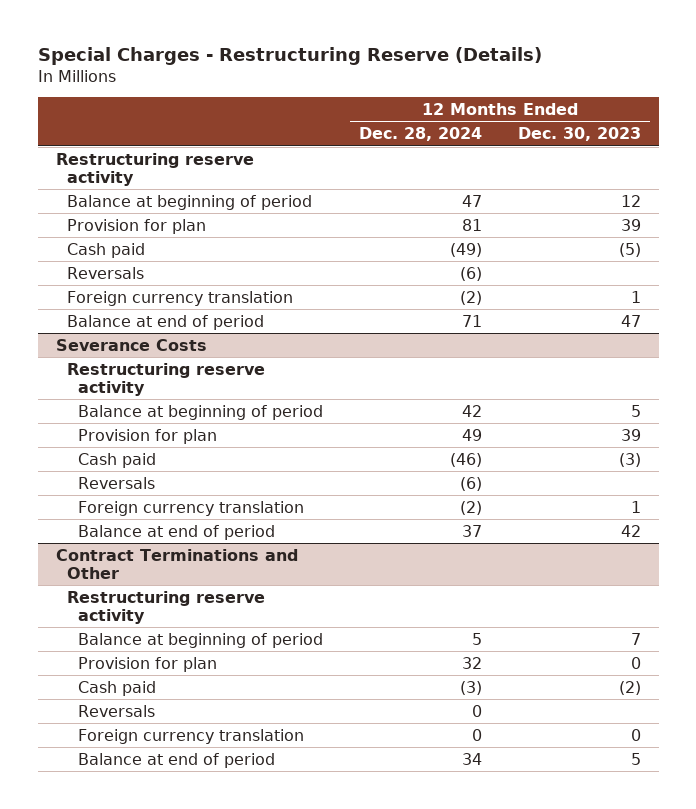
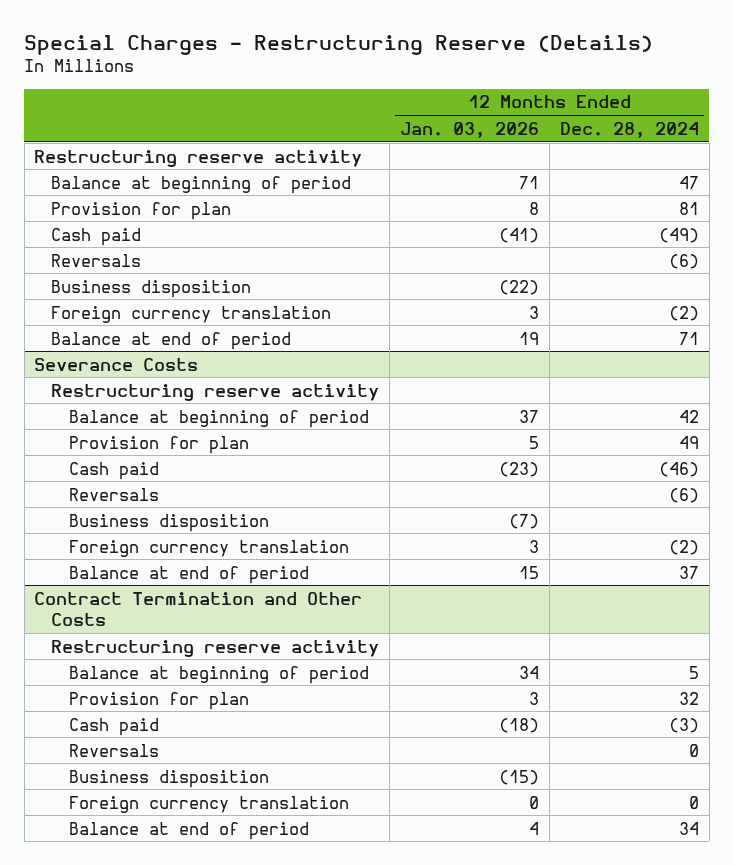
[517,127,641,142] Dec. 30, 2023 -> none
none -> [400,121,540,138] Jan. 03, 2026
none -> [51,279,252,298] Business disposition
none -> [68,513,269,532] Business disposition
[55,548,298,579] Contract Terminations and Other -> [34,591,363,626] Contract Termination and Other Costs
none -> [68,769,269,788] Business disposition

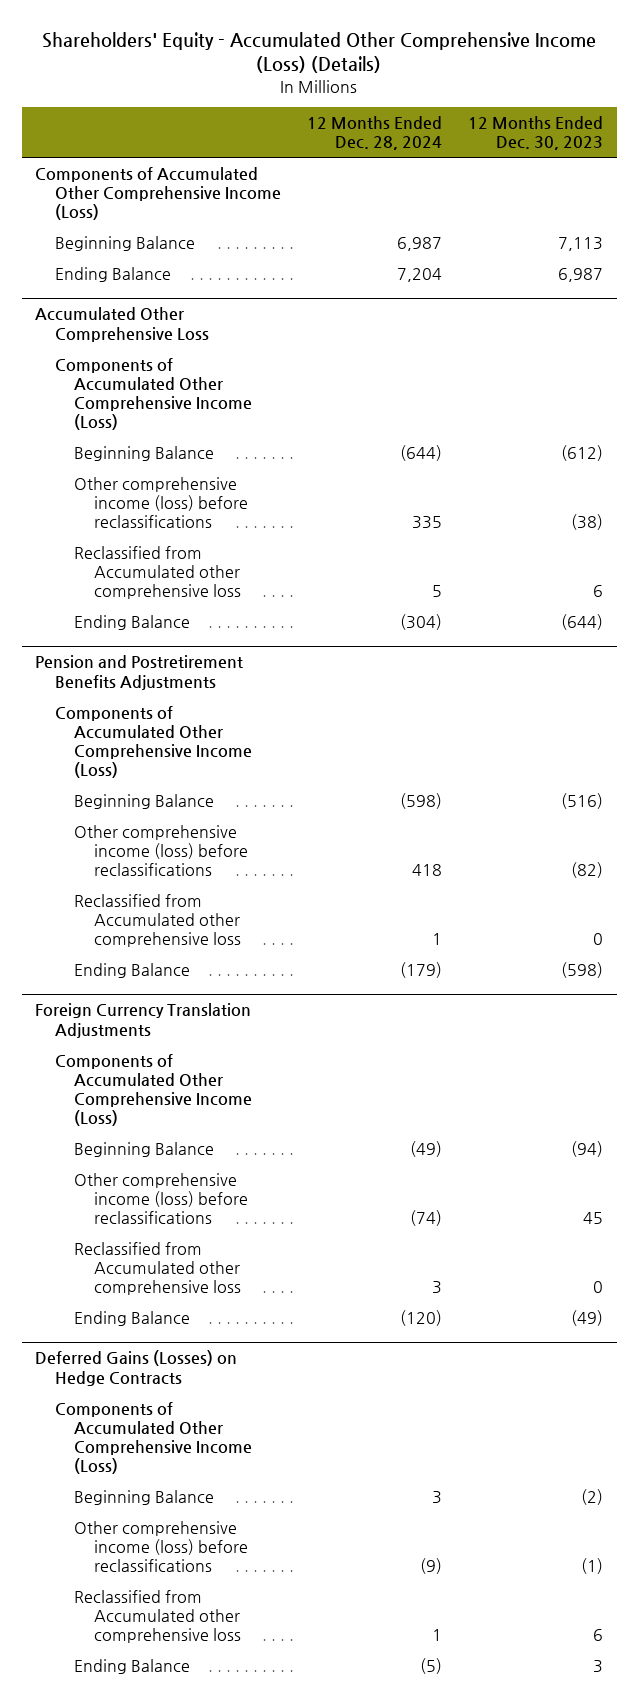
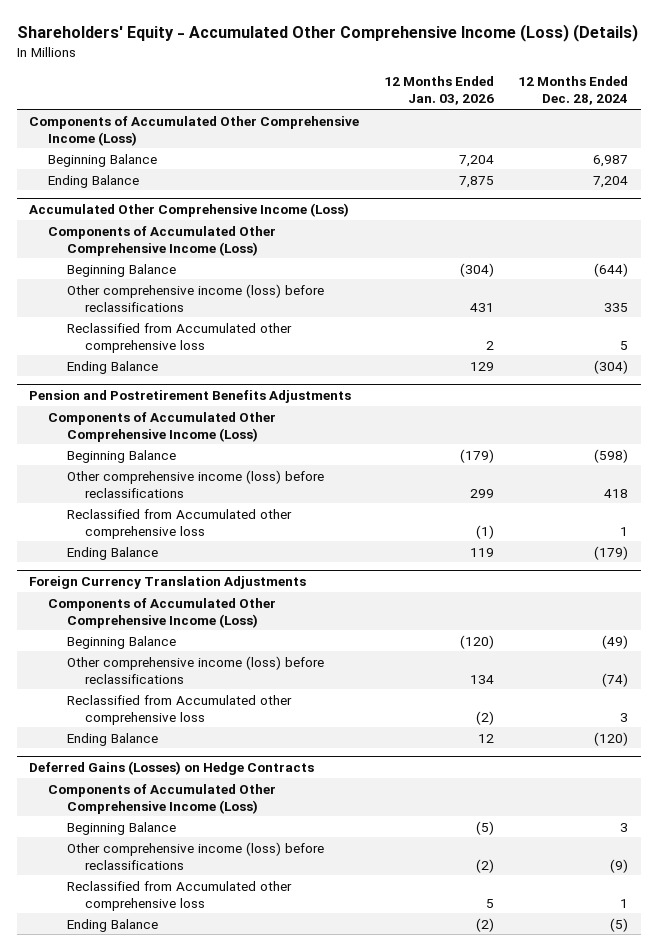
[468,116,604,151] 12 Months Ended Dec. 30, 2023 -> none
none -> [383,76,494,106] 12 Months Ended Jan. 03, 2026
[34,307,209,342] Accumulated Other Comprehensive Loss -> [29,203,350,218] Accumulated Other Comprehensive Income (Loss)

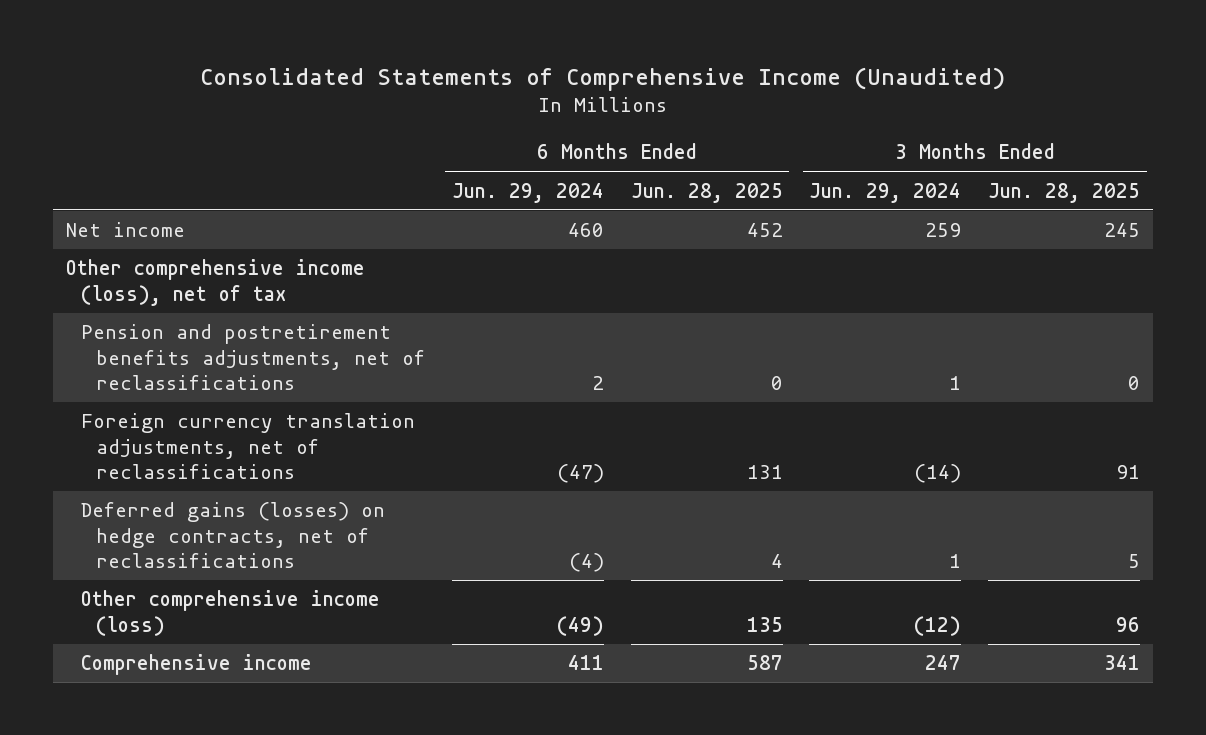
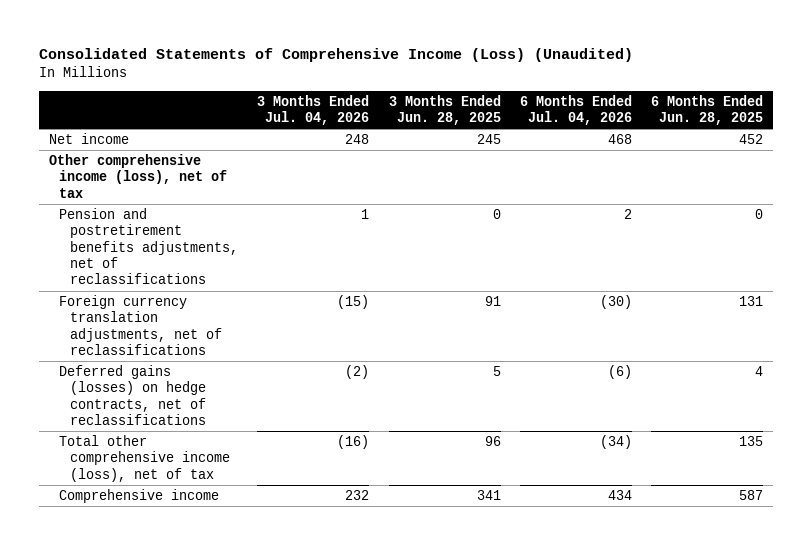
[200,66,1006,91] Consolidated Statements of Comprehensive Income (Unaudited) -> [38,48,633,63] Consolidated Statements of Comprehensive Income (Loss) (Unaudited)
[452,182,605,203] Jun. 29, 2024 -> none
[809,182,962,203] Jun. 29, 2024 -> none
none -> [257,94,370,125] 3 Months Ended Jul. 04, 2026
none -> [520,94,633,125] 6 Months Ended Jul. 04, 2026
[81,590,381,636] Other comprehensive income (loss) -> [59,434,230,482] Total other comprehensive income (loss), net of tax

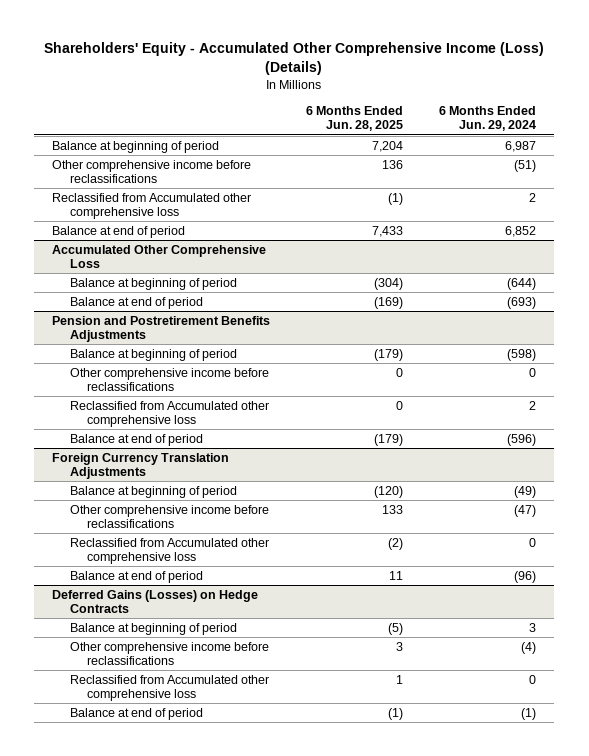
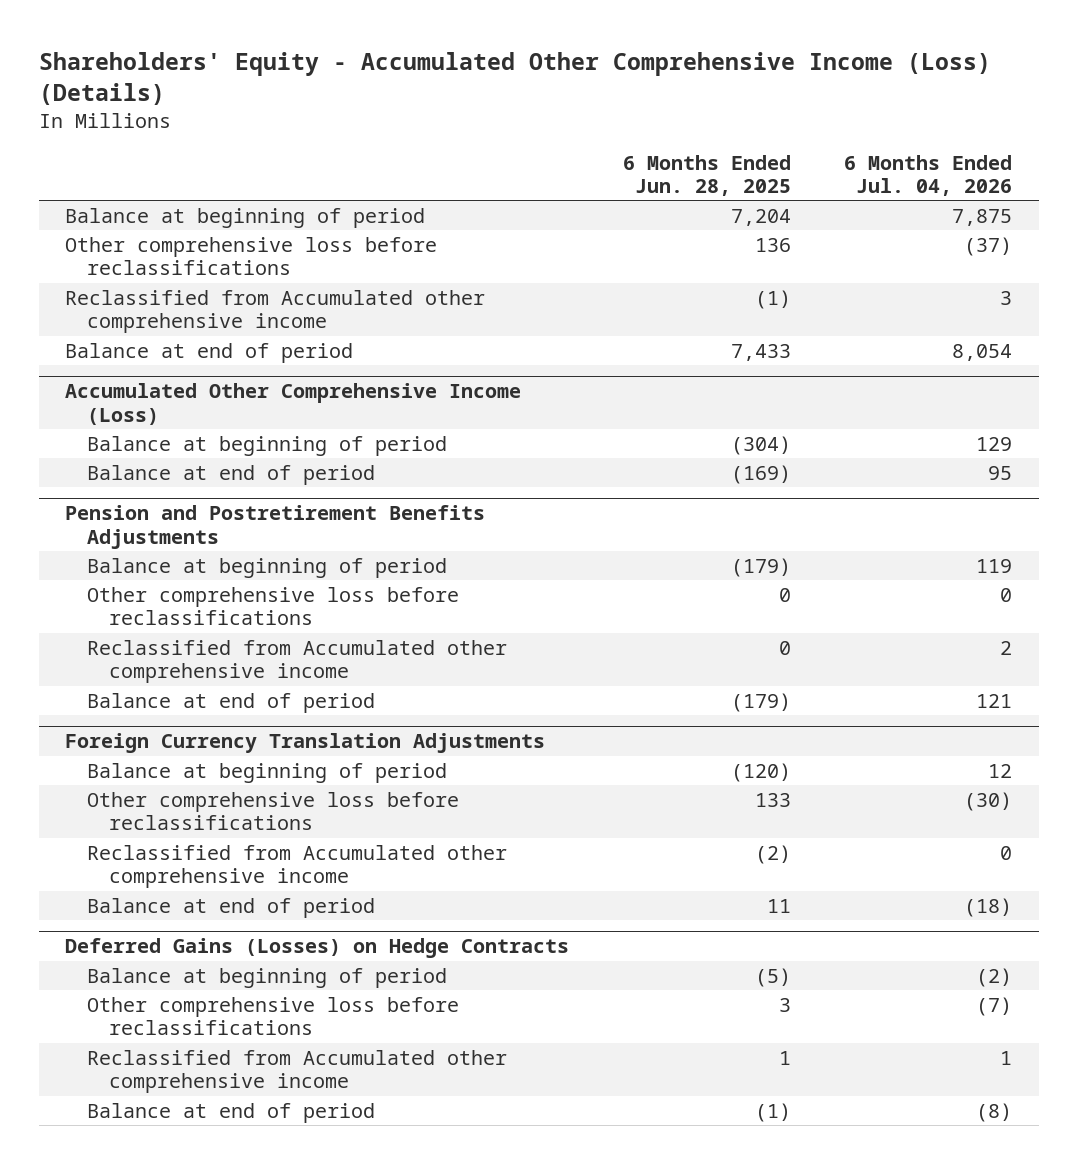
[439,106,537,132] 6 Months Ended Jun. 29, 2024 -> none
none -> [843,154,1012,196] 6 Months Ended Jul. 04, 2026
[52,159,252,184] Other comprehensive income before reclassifications -> [65,236,438,276] Other comprehensive loss before reclassifications
[52,192,252,220] Reclassified from Accumulated other comprehensive loss -> [65,289,486,334] Reclassified from Accumulated other comprehensive income
[52,244,267,269] Accumulated Other Comprehensive Loss -> [65,383,522,425] Accumulated Other Comprehensive Income (Loss)
[69,367,269,392] Other comprehensive income before reclassifications -> [87,586,460,626] Other comprehensive loss before reclassifications
[69,400,269,428] Reclassified from Accumulated other comprehensive loss -> [87,639,508,684] Reclassified from Accumulated other comprehensive income
[69,504,269,529] Other comprehensive income before reclassifications -> [87,791,460,831] Other comprehensive loss before reclassifications
[69,537,269,565] Reclassified from Accumulated other comprehensive loss -> [87,844,508,889] Reclassified from Accumulated other comprehensive income
[69,641,269,666] Other comprehensive income before reclassifications -> [87,996,460,1036] Other comprehensive loss before reclassifications
[69,674,269,702] Reclassified from Accumulated other comprehensive loss -> [87,1049,508,1094] Reclassified from Accumulated other comprehensive income

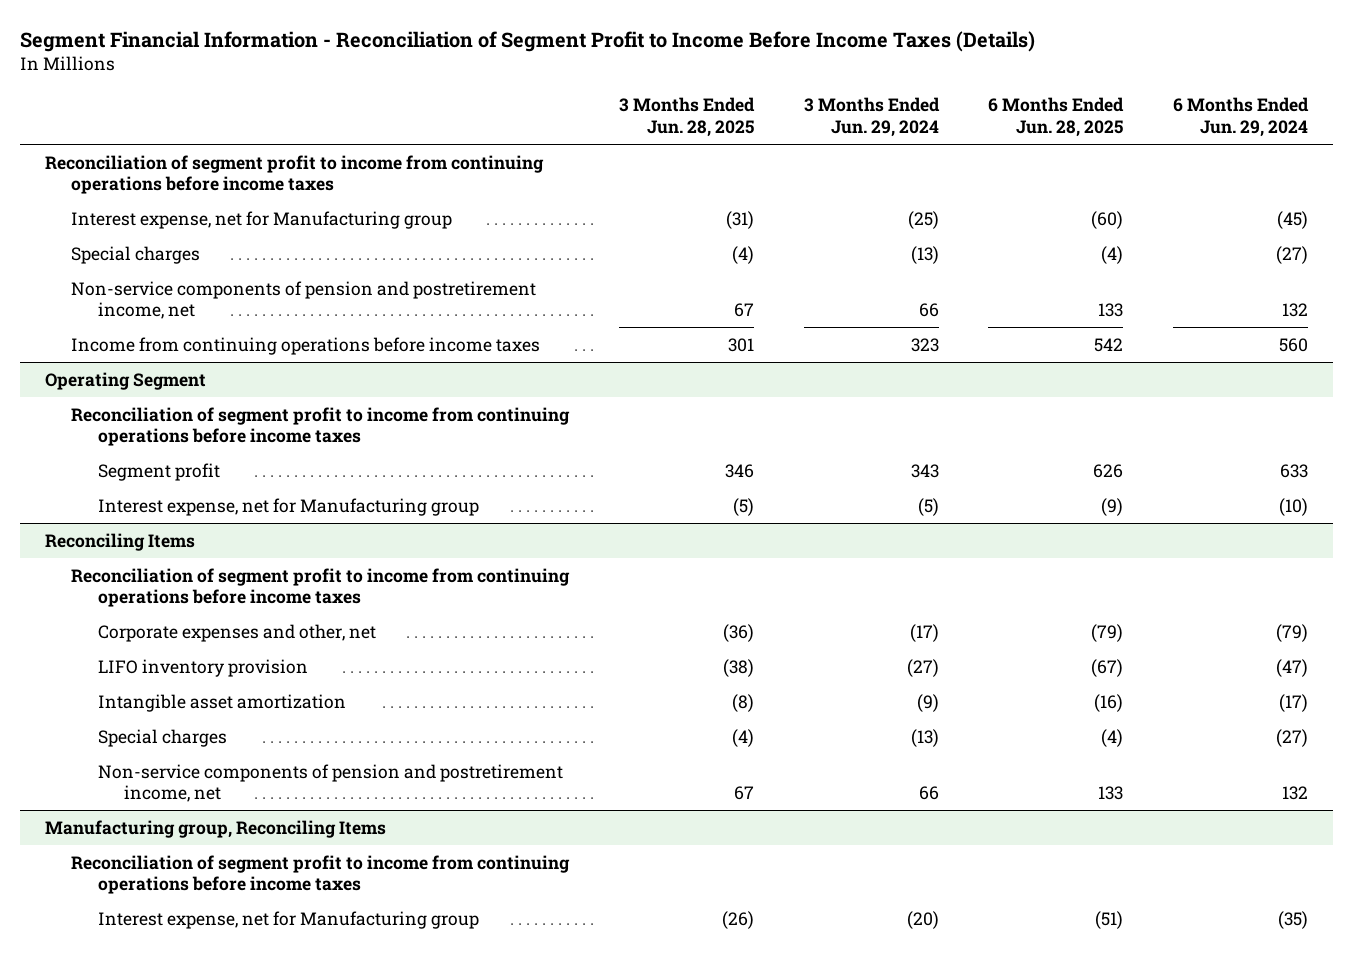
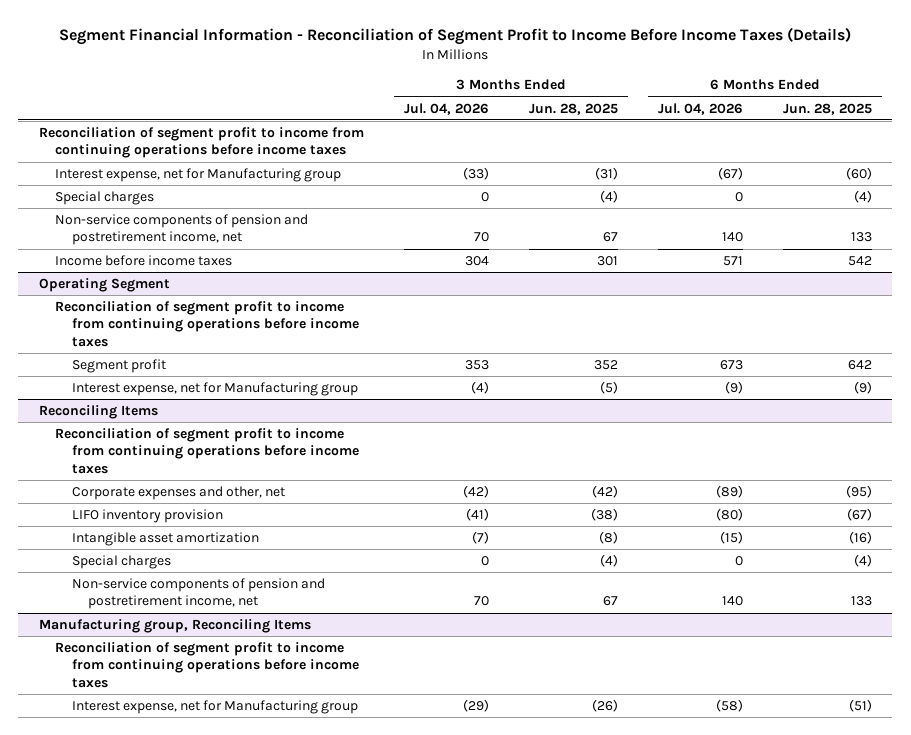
[803,97,940,137] 3 Months Ended Jun. 29, 2024 -> none
[1172,97,1309,137] 6 Months Ended Jun. 29, 2024 -> none
none -> [403,102,489,115] Jul. 04, 2026
none -> [658,102,744,115] Jul. 04, 2026
[71,336,541,355] Income from continuing operations before income taxes -> [55,255,233,267] Income before income taxes
[725,463,755,478] 346 -> [593,360,618,371] 352
[1093,463,1124,478] 626 -> [848,360,873,371] 642
[723,623,755,642] (36) -> [591,485,618,499] (42)
[1091,623,1124,642] (79) -> [846,485,873,499] (95)

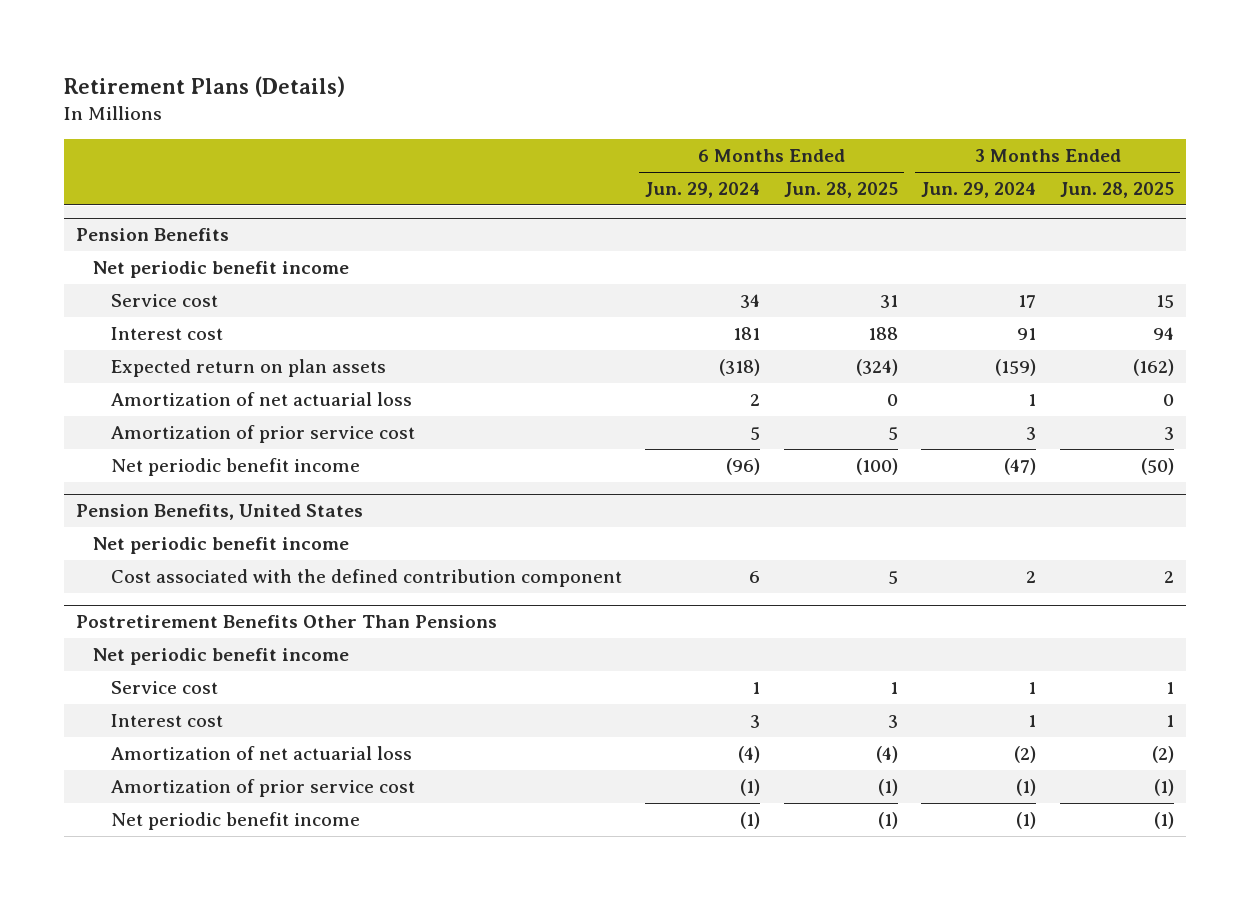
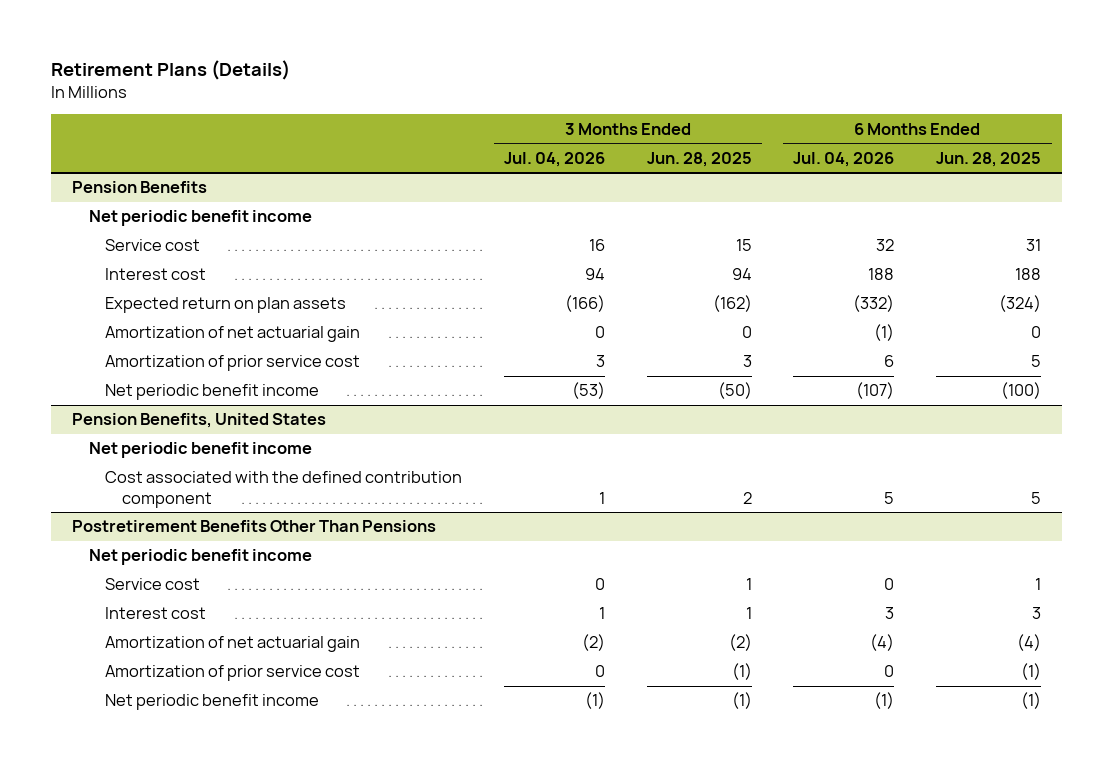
[645,182,761,199] Jun. 29, 2024 -> none
[921,182,1037,199] Jun. 29, 2024 -> none
none -> [503,151,605,167] Jul. 04, 2026
none -> [793,151,895,167] Jul. 04, 2026
[110,392,412,407] Amortization of net actuarial loss -> [105,326,361,343] Amortization of net actuarial gain
[110,746,412,761] Amortization of net actuarial loss -> [105,636,361,653] Amortization of net actuarial gain

